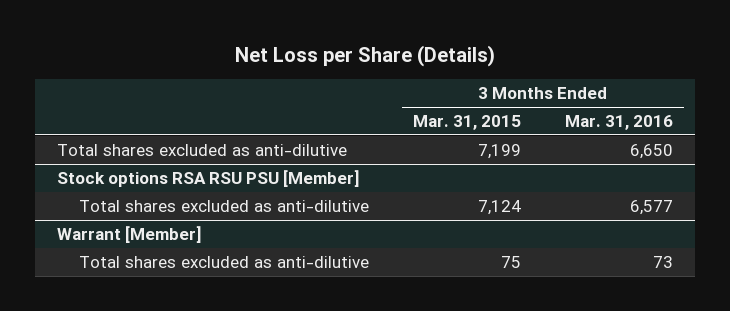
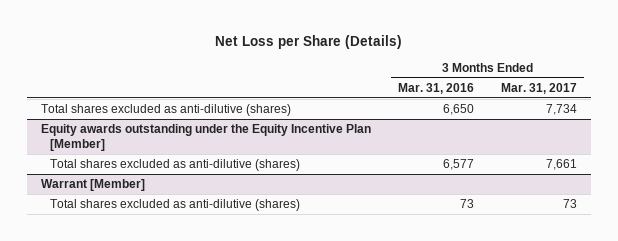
[413,115,522,131] Mar. 31, 2015 -> none
none -> [501,82,578,94] Mar. 31, 2017
[57,144,348,157] Total shares excluded as anti-dilutive -> [40,104,291,117] Total shares excluded as anti-dilutive (shares)
[57,170,361,188] Stock options RSA RSU PSU [Member] -> [40,124,371,151] Equity awards outstanding under the Equity Incentive Plan [Member]
[78,200,369,213] Total shares excluded as anti-dilutive -> [49,159,300,172] Total shares excluded as anti-dilutive (shares)
[78,256,369,269] Total shares excluded as anti-dilutive -> [49,199,300,212] Total shares excluded as anti-dilutive (shares)

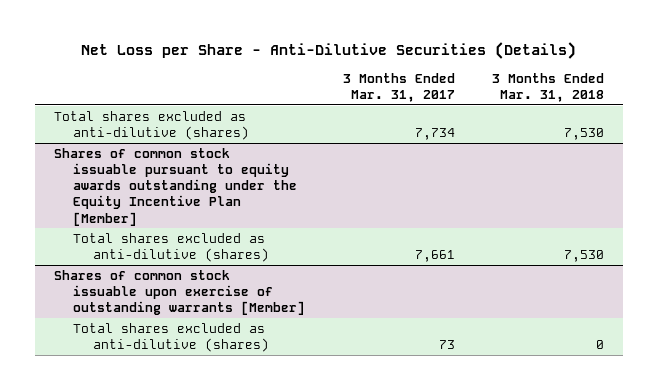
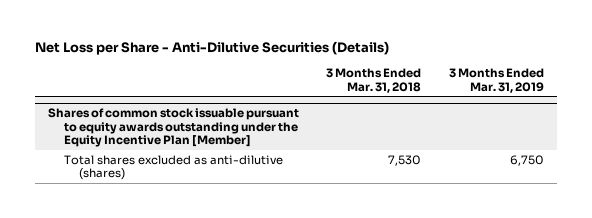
[342,72,455,103] 3 Months Ended Mar. 31, 2017 -> none
none -> [448,68,544,93] 3 Months Ended Mar. 31, 2019
[53,110,250,140] Total shares excluded as anti-dilutive (shares) -> none
[53,269,306,316] Shares of common stock issuable upon exercise of outstanding warrants [Member] -> none
[73,322,270,352] Total shares excluded as anti-dilutive (shares) -> none

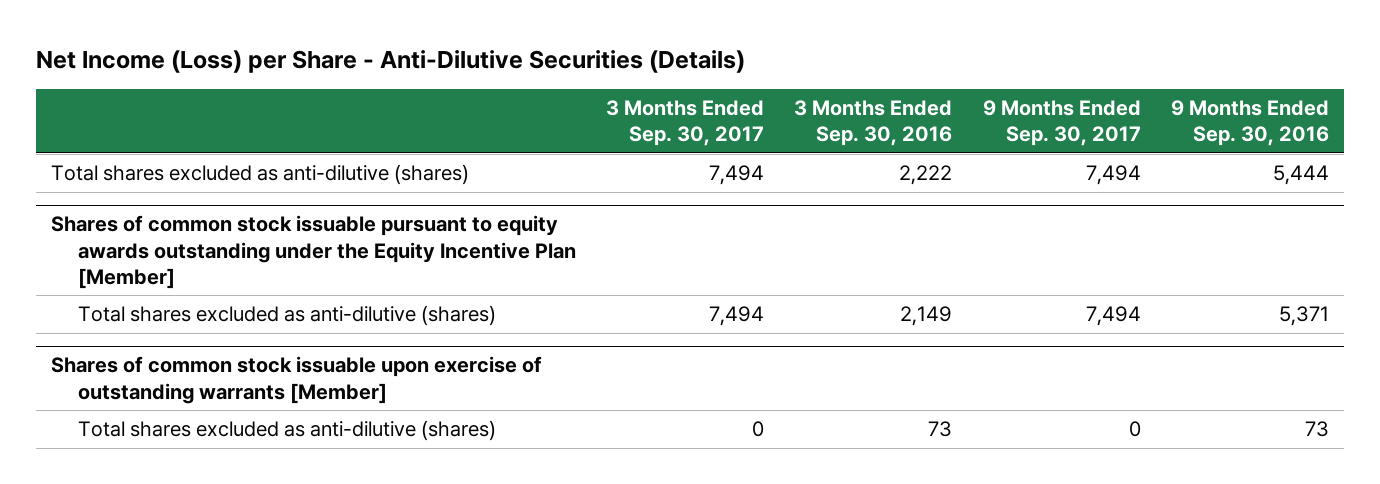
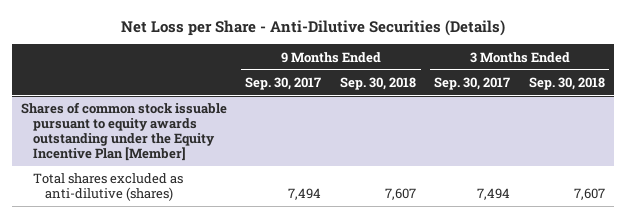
[35,50,745,74] Net Income (Loss) per Share - Anti-Dilutive Securities (Details) -> [120,19,505,36] Net Loss per Share - Anti-Dilutive Securities (Details)
[794,99,953,147] 3 Months Ended Sep. 30, 2016 -> none
[1170,99,1329,147] 9 Months Ended Sep. 30, 2016 -> none
none -> [339,76,416,90] Sep. 30, 2018
none -> [528,76,605,90] Sep. 30, 2018
[50,164,469,186] Total shares excluded as anti-dilutive (shares) -> none
[50,356,542,404] Shares of common stock issuable upon exercise of outstanding warrants [Member] -> none
[78,420,497,442] Total shares excluded as anti-dilutive (shares) -> none

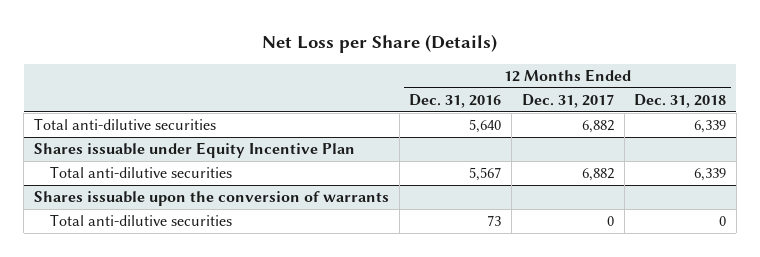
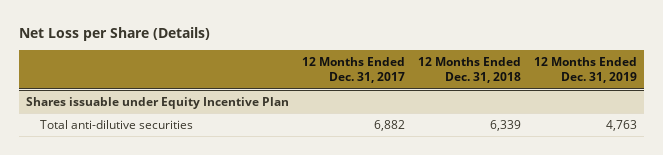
[409,93,502,108] Dec. 31, 2016 -> none
none -> [534,57,638,84] 12 Months Ended Dec. 31, 2019
[33,117,216,130] Total anti-dilutive securities -> none
[33,190,389,206] Shares issuable upon the conversion of warrants -> none
[49,213,232,226] Total anti-dilutive securities -> none

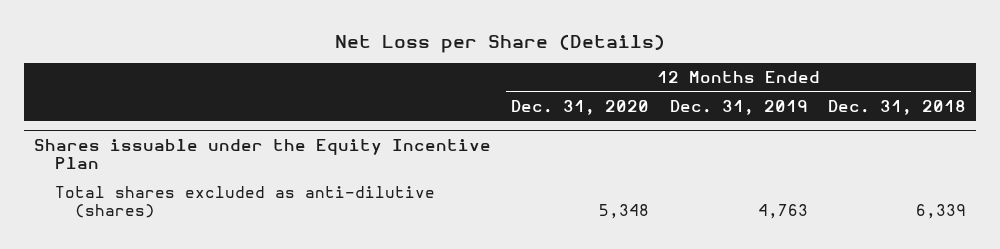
[301,57,405,84] 12 Months Ended Dec. 31, 2017 -> none
none -> [511,100,650,116] Dec. 31, 2020
[25,97,289,110] Shares issuable under Equity Incentive Plan -> [34,139,492,170] Shares issuable under the Equity Incentive Plan
[39,120,193,130] Total anti-dilutive securities -> [54,186,435,219] Total shares excluded as anti-dilutive (shares)

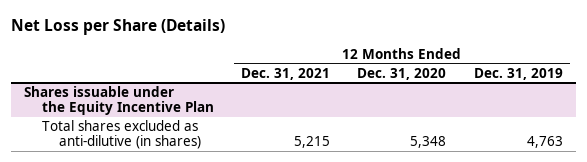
[828,100,967,116] Dec. 31, 2018 -> none
none -> [241,67,331,80] Dec. 31, 2021
[54,186,435,219] Total shares excluded as anti-dilutive (shares) -> [41,120,202,150] Total shares excluded as anti-dilutive (in shares)

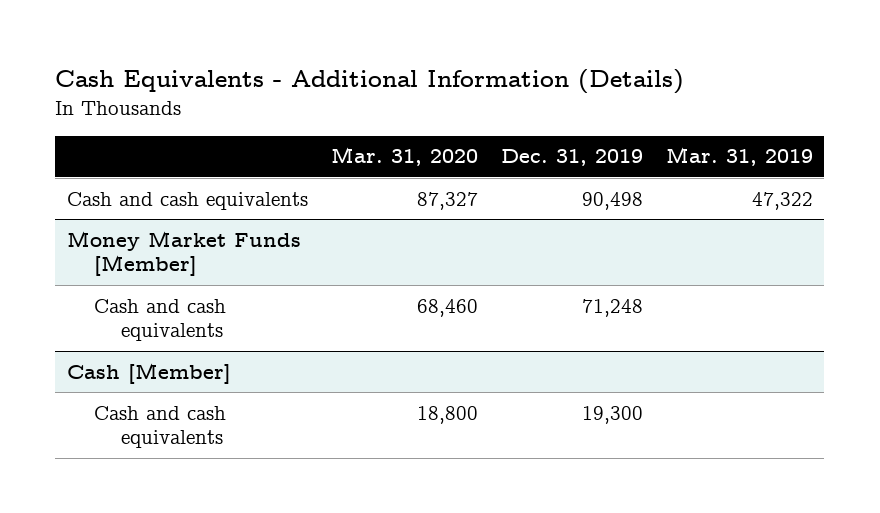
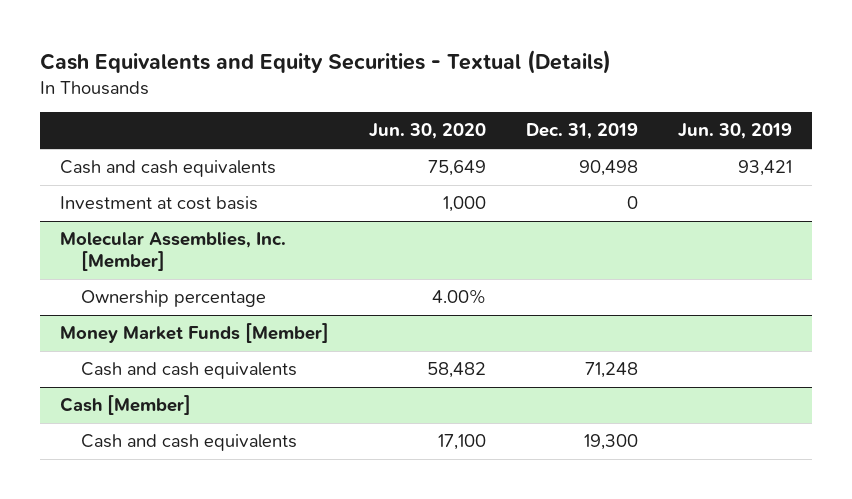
[55,69,685,95] Cash Equivalents - Additional Information (Details) -> [39,49,611,74] Cash Equivalents and Equity Securities - Textual (Details)
[330,147,478,167] Mar. 31, 2020 -> none
[665,147,813,167] Mar. 31, 2019 -> none
none -> [368,123,486,140] Jun. 30, 2020
none -> [677,123,792,140] Jun. 30, 2019
none -> [59,196,258,211] Investment at cost basis
none -> [59,232,286,271] Molecular Assemblies, Inc. [Member]
none -> [81,290,267,308] Ownership percentage

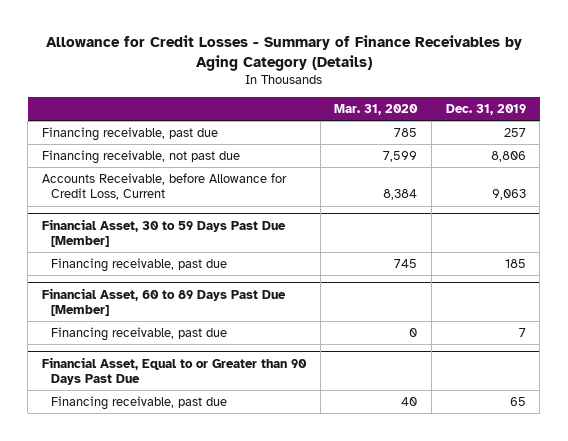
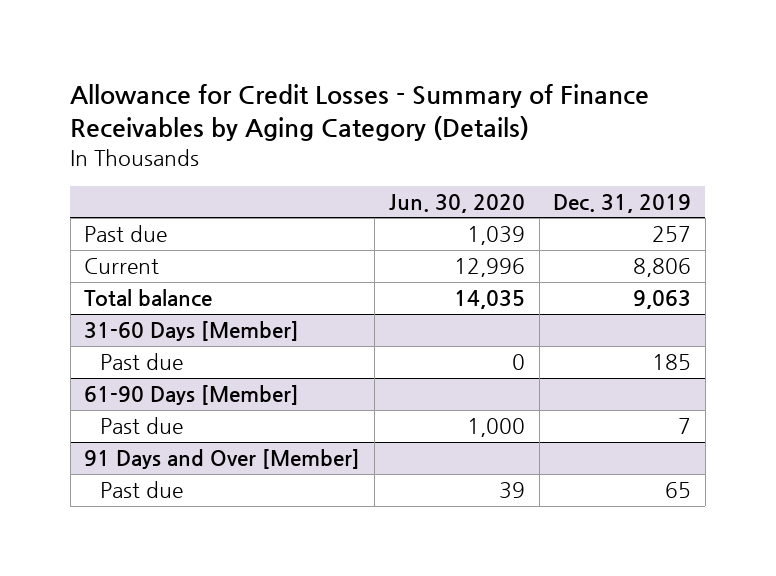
[334,103,419,115] Mar. 31, 2020 -> none
none -> [388,194,525,214] Jun. 30, 2020
[41,127,218,142] Financing receivable, past due -> [84,225,168,243] Past due
[41,150,240,165] Financing receivable, not past due -> [84,258,160,275] Current
[41,173,287,201] Accounts Receivable, before Allowance for Credit Loss, Current -> [84,289,213,308] Total balance
[41,218,286,247] Financial Asset, 30 to 59 Days Past Due [Member] -> [84,321,300,342] 31-60 Days [Member]
[50,258,227,273] Financing receivable, past due -> [99,353,183,371] Past due
[41,287,286,316] Financial Asset, 60 to 89 Days Past Due [Member] -> [84,385,300,406] 61-90 Days [Member]
[50,327,227,342] Financing receivable, past due -> [99,417,183,435] Past due
[41,356,307,385] Financial Asset, Equal to or Greater than 90 Days Past Due -> [84,449,361,470] 91 Days and Over [Member]
[50,396,227,411] Financing receivable, past due -> [99,481,183,499] Past due

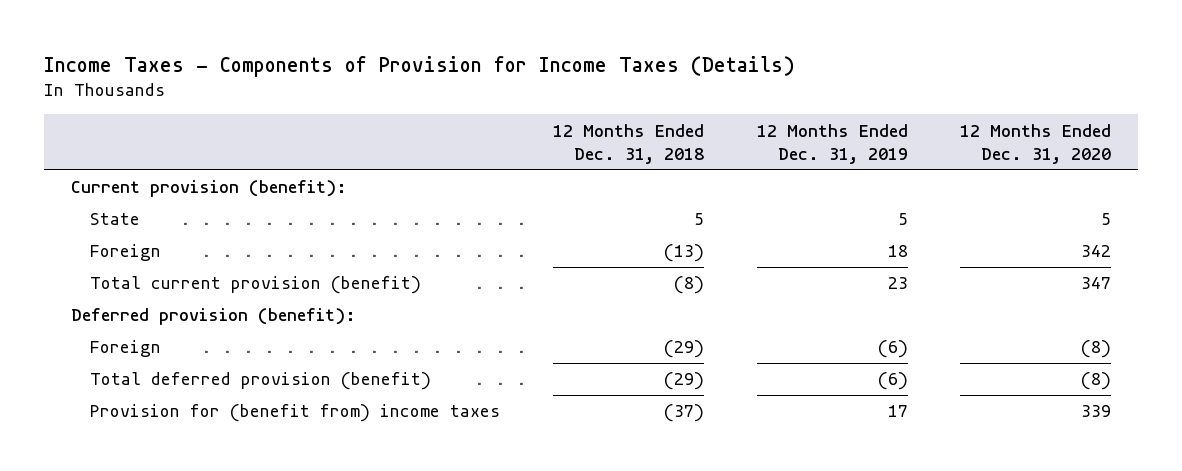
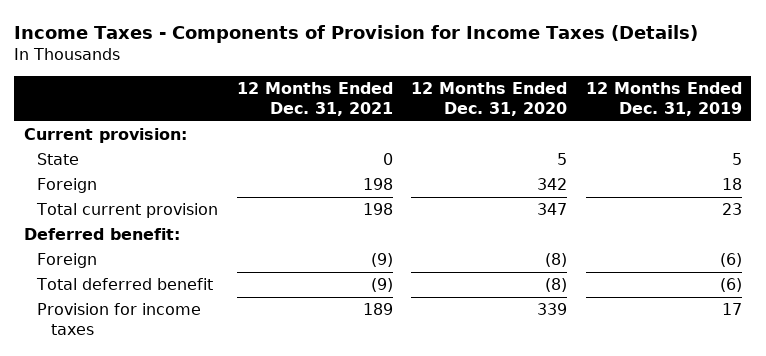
[553,123,705,164] 12 Months Ended Dec. 31, 2018 -> none
none -> [236,81,393,116] 12 Months Ended Dec. 31, 2021
[70,180,347,198] Current provision (benefit): -> [23,128,187,144] Current provision:
[90,276,422,295] Total current provision (benefit) -> [36,203,219,219] Total current provision
[70,308,356,326] Deferred provision (benefit): -> [23,228,180,241] Deferred benefit:
[90,372,432,391] Total deferred provision (benefit) -> [36,278,214,291] Total deferred benefit
[90,404,501,423] Provision for (benefit from) income taxes -> [37,303,202,336] Provision for income taxes

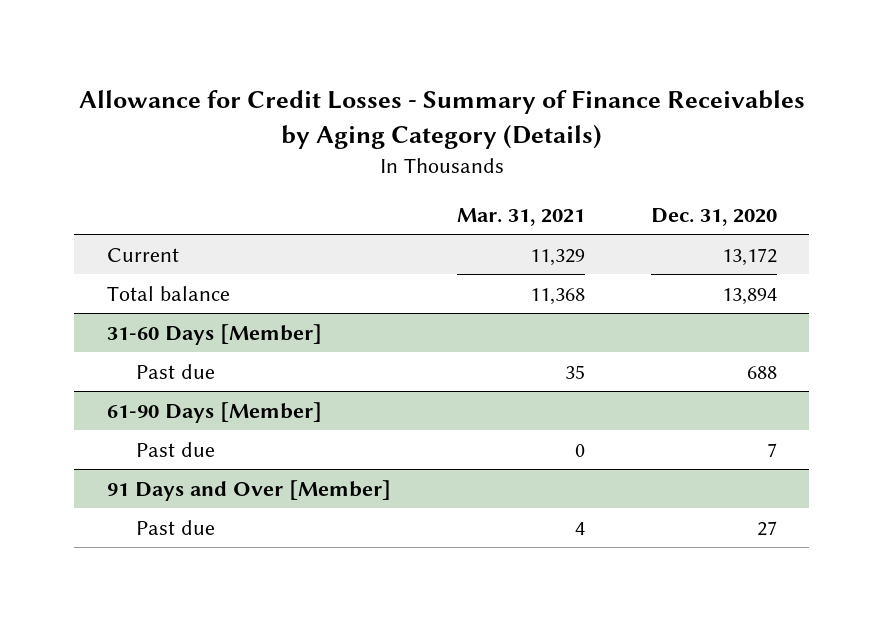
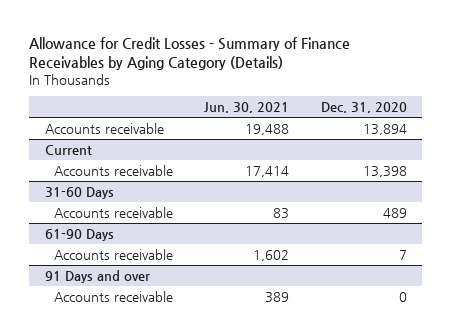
[456,207,585,226] Mar. 31, 2021 -> none
none -> [204,102,290,114] Jun. 30, 2021
[106,247,179,262] Current -> none
[135,363,215,379] Past due -> none
[135,441,215,457] Past due -> none
[135,519,215,535] Past due -> none
[106,285,230,301] Total balance -> [44,122,164,134] Accounts receivable
none -> [44,144,92,155] Current
none -> [54,164,174,176] Accounts receivable
[106,323,322,345] 31-60 Days [Member] -> [44,186,114,199] 31-60 Days
none -> [54,206,174,218] Accounts receivable
[106,401,322,423] 61-90 Days [Member] -> [44,228,114,241] 61-90 Days
none -> [54,248,174,260] Accounts receivable
[106,479,391,501] 91 Days and Over [Member] -> [44,269,150,283] 91 Days and over
none -> [54,290,174,302] Accounts receivable

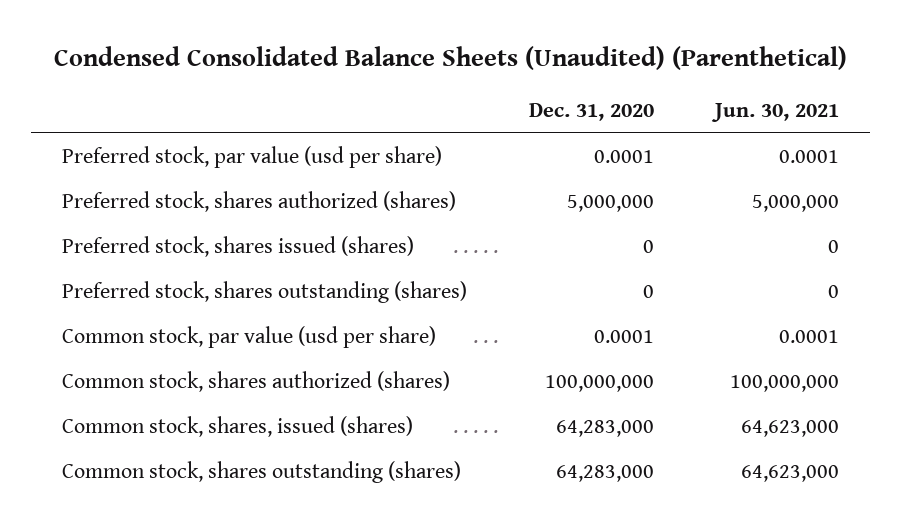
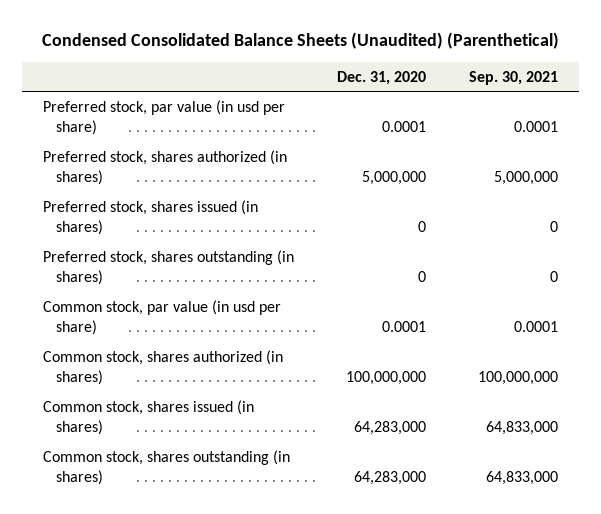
[711,103,840,123] Jun. 30, 2021 -> none
none -> [468,70,558,85] Sep. 30, 2021
[62,146,443,169] Preferred stock, par value (usd per share) -> [43,99,286,135] Preferred stock, par value (in usd per share)
[62,191,457,213] Preferred stock, shares authorized (shares) -> [43,149,288,185] Preferred stock, shares authorized (in shares)
[62,236,415,258] Preferred stock, shares issued (shares) -> [43,199,259,235] Preferred stock, shares issued (in shares)
[62,281,468,304] Preferred stock, shares outstanding (shares) -> [43,249,295,285] Preferred stock, shares outstanding (in shares)
[62,326,437,349] Common stock, par value (usd per share) -> [43,299,282,335] Common stock, par value (in usd per share)
[62,371,451,393] Common stock, shares authorized (shares) -> [43,349,284,385] Common stock, shares authorized (in shares)
[62,416,414,438] Common stock, shares, issued (shares) -> [43,399,255,435] Common stock, shares issued (in shares)
[62,461,462,484] Common stock, shares outstanding (shares) -> [43,449,291,485] Common stock, shares outstanding (in shares)

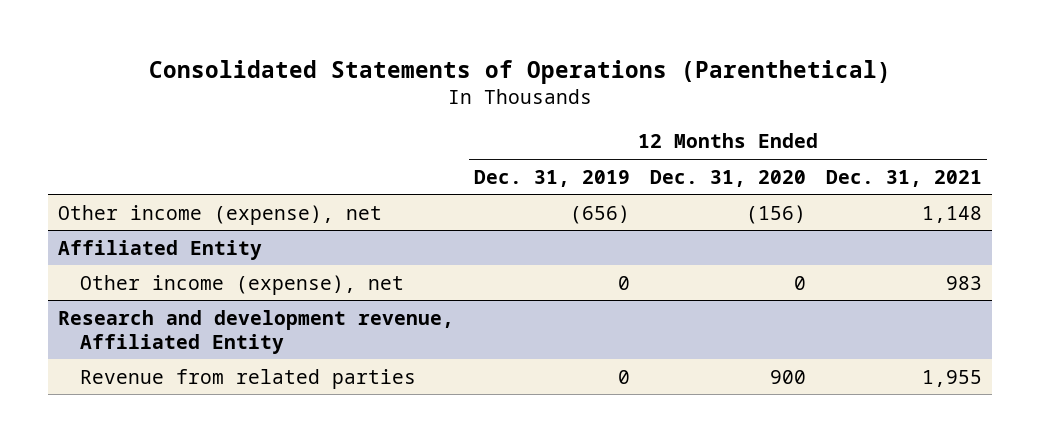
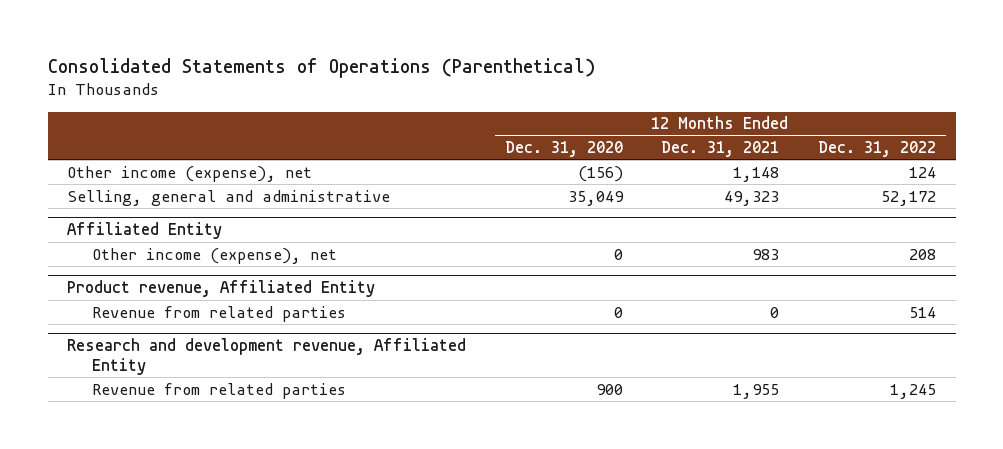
[473,169,630,187] Dec. 31, 2019 -> none
none -> [818,141,937,158] Dec. 31, 2022
none -> [66,189,390,206] Selling, general and administrative
none -> [66,280,375,298] Product revenue, Affiliated Entity
none -> [92,305,347,322] Revenue from related parties

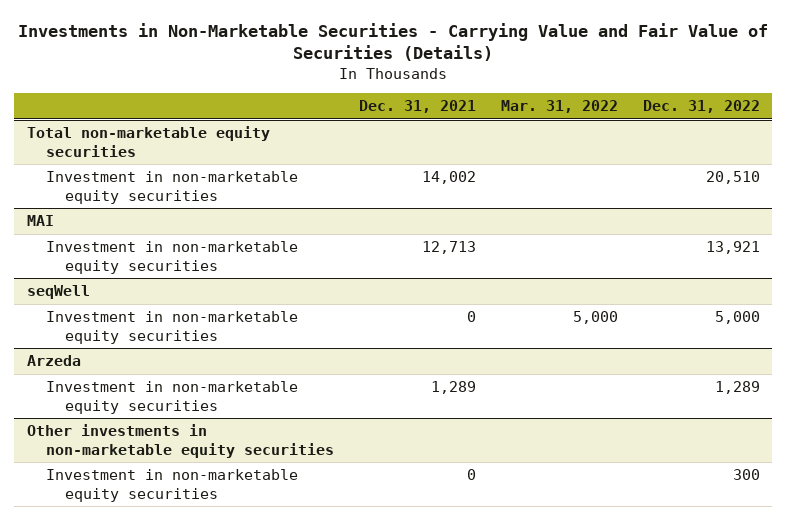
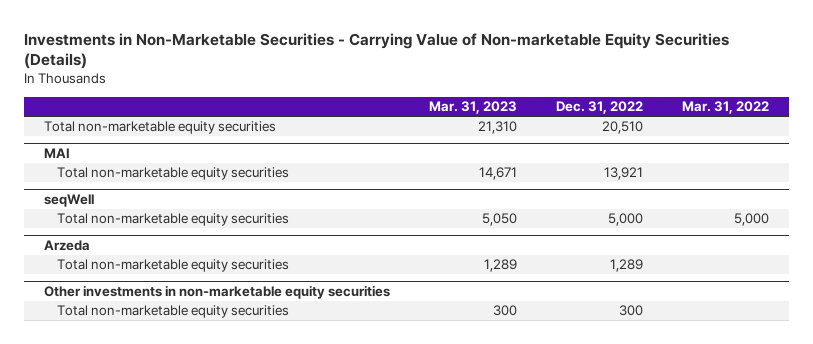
[18,22,769,62] Investments in Non-Marketable Securities - Carrying Value and Fair Value of Securities (Details) -> [24,32,730,70] Investments in Non-Marketable Securities - Carrying Value of Non-marketable Equity Securities (Details)
[358,100,476,114] Dec. 31, 2021 -> none
none -> [428,101,517,115] Mar. 31, 2023
[26,126,270,157] Total non-marketable equity securities -> none
[46,171,299,204] Investment in non-marketable equity securities -> [43,121,276,135] Total non-marketable equity securities
[46,241,299,274] Investment in non-marketable equity securities -> [56,167,289,181] Total non-marketable equity securities
[46,311,299,344] Investment in non-marketable equity securities -> [56,213,289,227] Total non-marketable equity securities
[46,381,299,414] Investment in non-marketable equity securities -> [56,259,289,273] Total non-marketable equity securities
[46,469,299,502] Investment in non-marketable equity securities -> [56,305,289,319] Total non-marketable equity securities

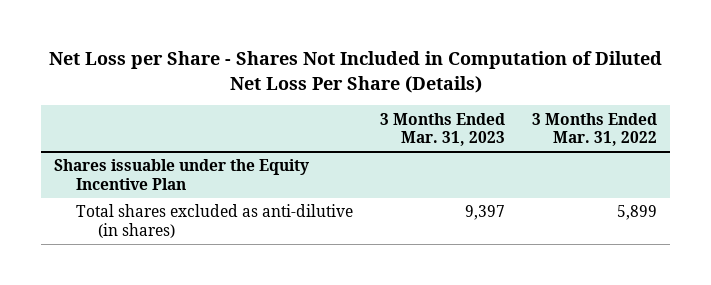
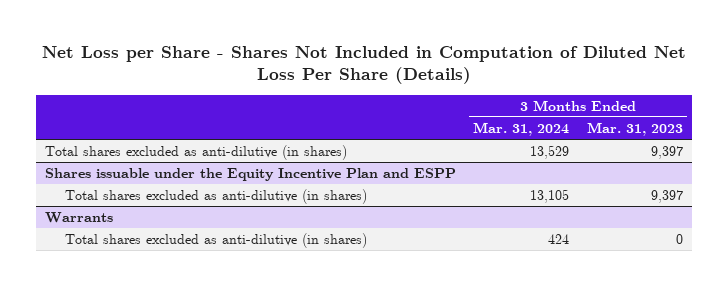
[531,112,657,146] 3 Months Ended Mar. 31, 2022 -> none
none -> [473,122,570,137] Mar. 31, 2024
[54,159,310,190] Shares issuable under the Equity Incentive Plan -> none
none -> [44,168,456,182] Shares issuable under the Equity Incentive Plan and ESPP
none -> [65,189,368,205] Total shares excluded as anti-dilutive (in shares)
none -> [44,212,113,224] Warrants
none -> [65,233,368,249] Total shares excluded as anti-dilutive (in shares)

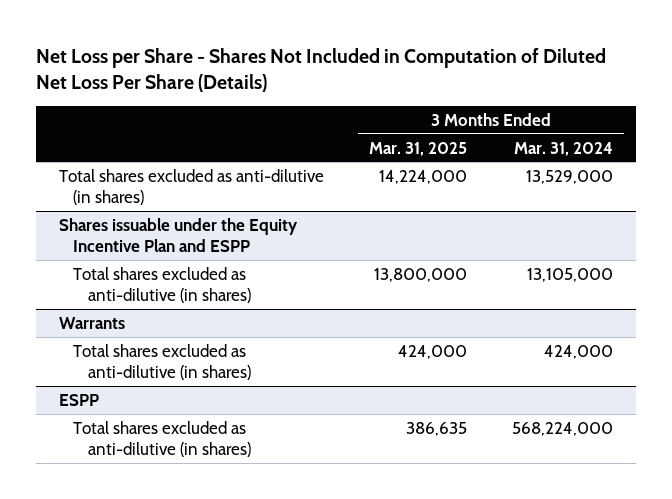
[587,122,684,137] Mar. 31, 2023 -> none
none -> [368,141,467,156] Mar. 31, 2025
[530,145,570,160] 13,529 -> [526,169,614,184] 13,529,000
[530,189,570,204] 13,105 -> [527,267,614,282] 13,105,000
[548,234,570,245] 424 -> [544,344,614,359] 424,000
none -> [58,393,99,406] ESPP
none -> [73,420,252,457] Total shares excluded as anti-dilutive (in shares)

